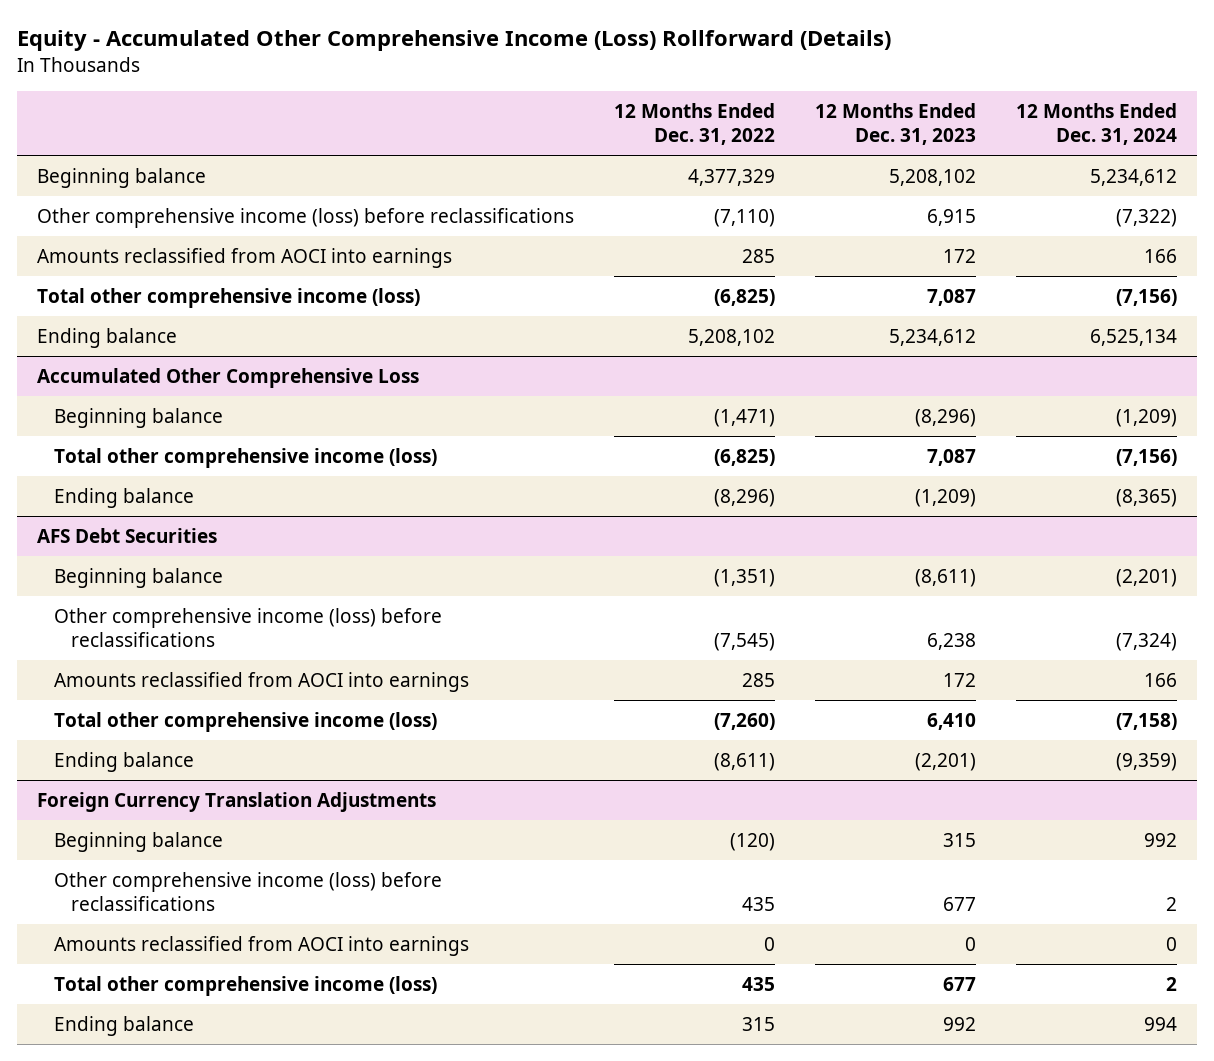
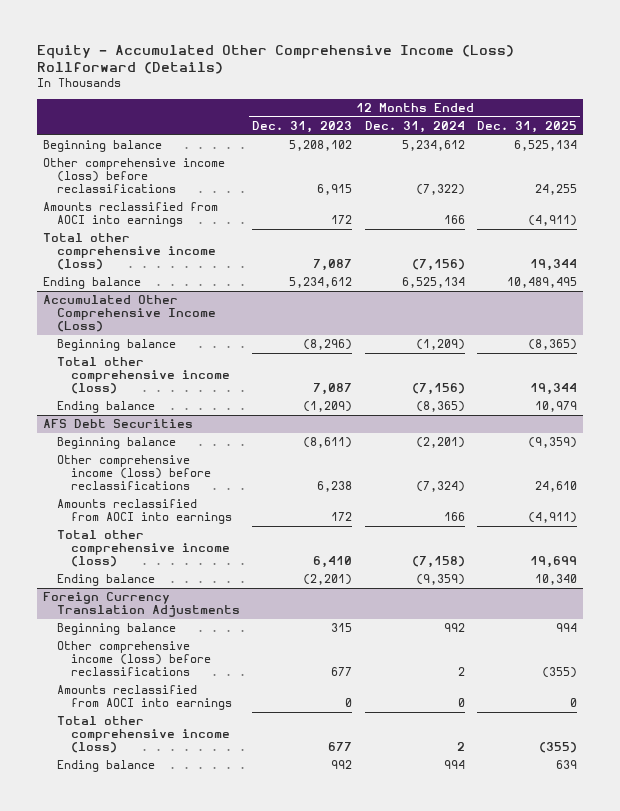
[613,102,775,146] 12 Months Ended Dec. 31, 2022 -> none
none -> [477,120,578,133] Dec. 31, 2025
[36,367,419,388] Accumulated Other Comprehensive Loss -> [43,295,217,333] Accumulated Other Comprehensive Income (Loss)

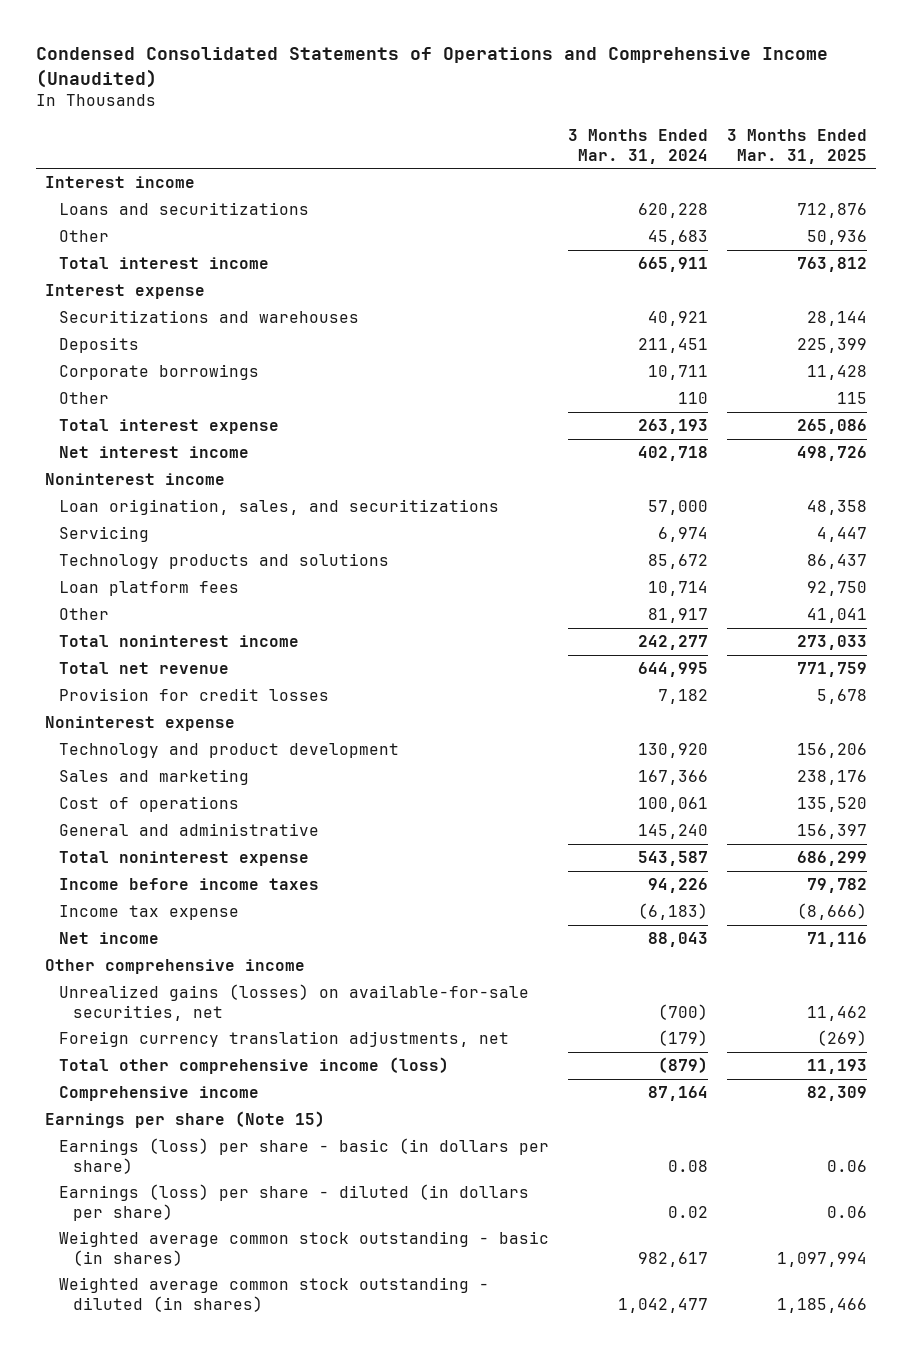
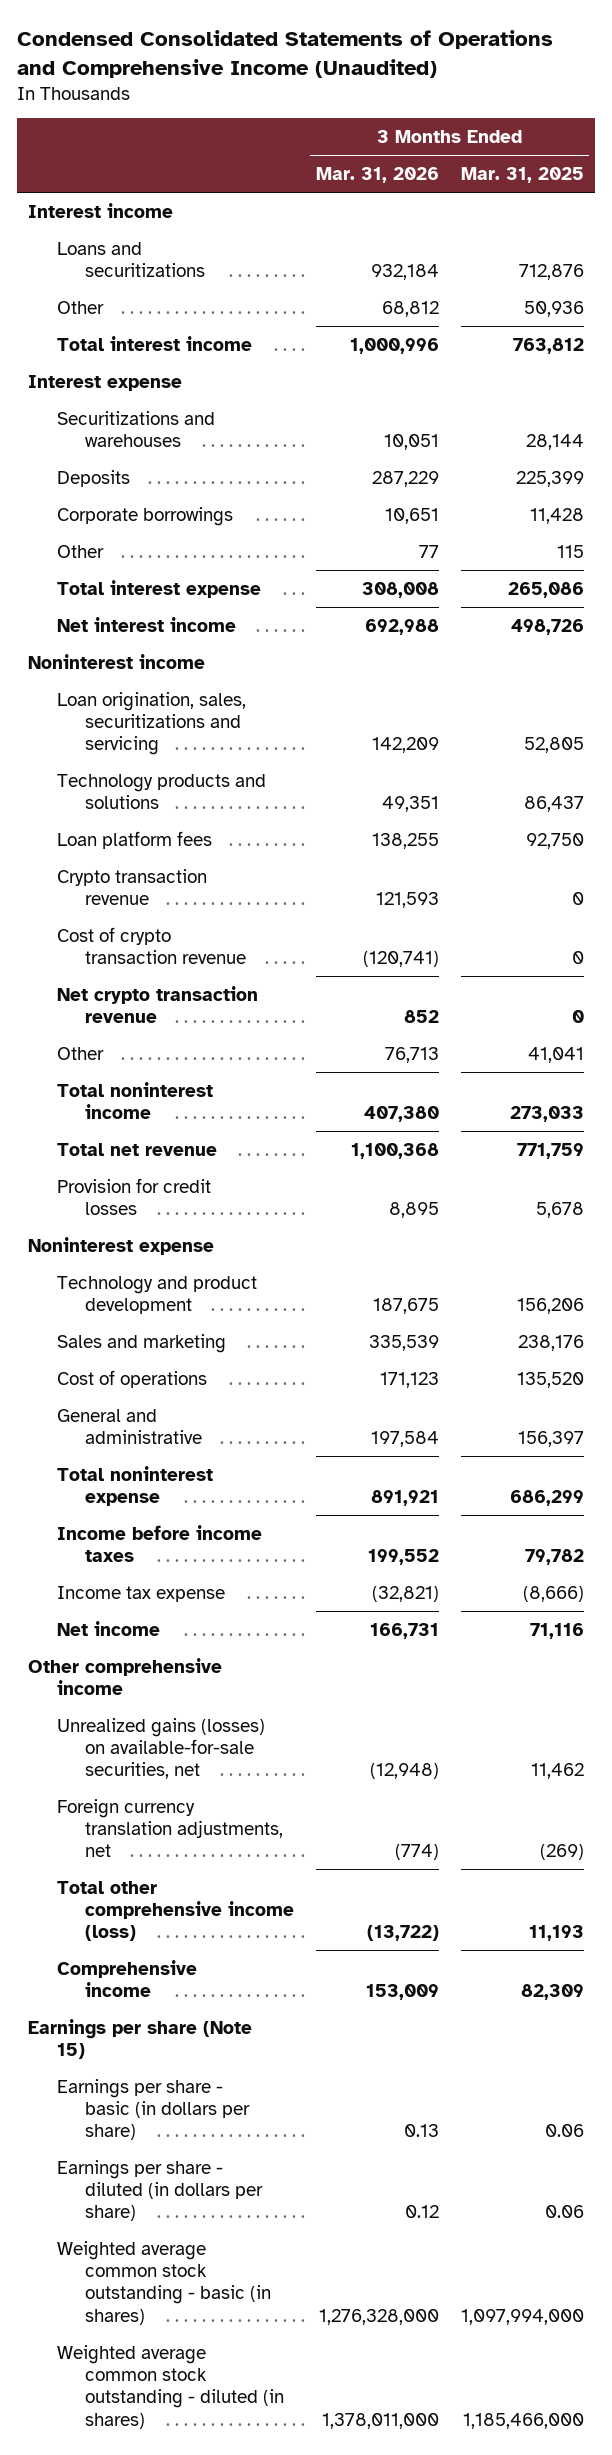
[567,128,708,164] 3 Months Ended Mar. 31, 2024 -> none
none -> [315,167,439,184] Mar. 31, 2026
[59,526,150,543] Servicing -> none
[59,499,500,516] Loan origination, sales, and securitizations -> [56,691,246,756] Loan origination, sales, securitizations and servicing
[806,500,867,516] 48,358 -> [523,737,584,754] 52,805
none -> [56,868,207,906] Crypto transaction revenue
none -> [56,926,247,965] Cost of crypto transaction revenue
none -> [56,985,258,1024] Net crypto transaction revenue
[59,1138,550,1174] Earnings (loss) per share - basic (in dollars per share) -> [56,2078,251,2141] Earnings per share - basic (in dollars per share)
[59,1184,530,1221] Earnings (loss) per share - diluted (in dollars per share) -> [56,2159,264,2222] Earnings per share - diluted (in dollars per share)
[776,1251,867,1267] 1,097,994 -> [460,2308,584,2325] 1,097,994,000
[776,1297,867,1313] 1,185,466 -> [462,2412,584,2429] 1,185,466,000

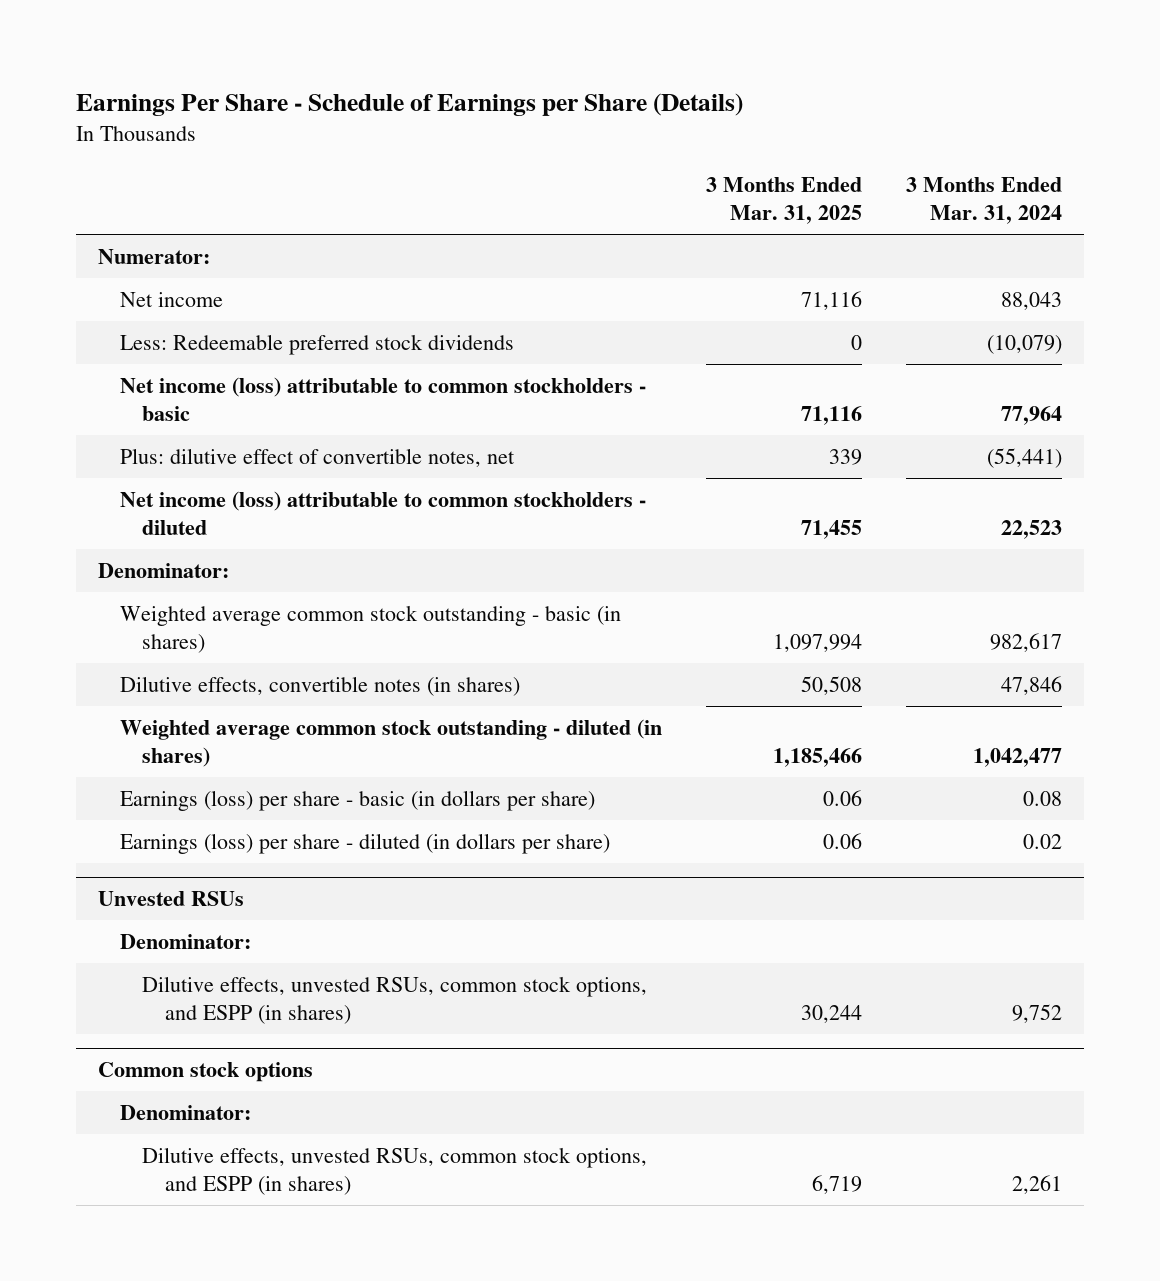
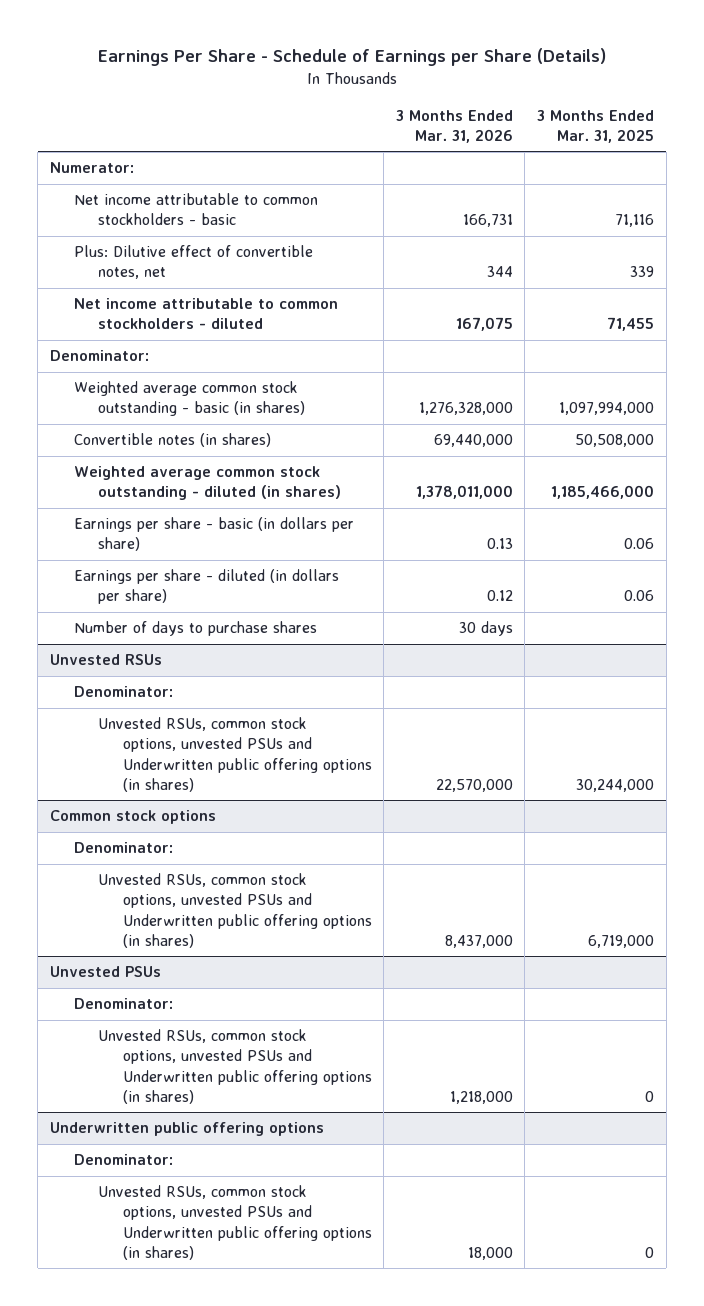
[906,176,1063,225] 3 Months Ended Mar. 31, 2024 -> none
none -> [395,109,513,143] 3 Months Ended Mar. 31, 2026
[120,291,224,307] Net income -> none
[120,333,515,355] Less: Redeemable preferred stock dividends -> none
[120,376,647,422] Net income (loss) attributable to common stockholders - basic -> [74,193,319,226] Net income attributable to common stockholders - basic
[120,447,516,467] Plus: dilutive effect of convertible notes, net -> [74,245,314,280] Plus: Dilutive effect of convertible notes, net
[120,490,647,536] Net income (loss) attributable to common stockholders - diluted -> [74,298,339,330] Net income attributable to common stockholders - diluted
[773,634,863,653] 1,097,994 -> [559,402,655,416] 1,097,994,000
[120,675,521,696] Dilutive effects, convertible notes (in shares) -> [74,433,272,448] Convertible notes (in shares)
[801,675,863,695] 50,508 -> [575,434,655,448] 50,508,000
[773,748,863,768] 1,185,466 -> [551,485,655,500] 1,185,466,000
[120,789,596,811] Earnings (loss) per share - basic (in dollars per share) -> [74,517,355,552] Earnings per share - basic (in dollars per share)
[120,832,611,854] Earnings (loss) per share - diluted (in dollars per share) -> [74,569,340,605] Earnings per share - diluted (in dollars per share)
none -> [74,621,318,637] Number of days to purchase shares
[142,975,648,1025] Dilutive effects, unvested RSUs, common stock options, and ESPP (in shares) -> [98,717,372,792] Unvested RSUs, common stock options, unvested PSUs and Underwritten public offering options (in shares)
[801,1005,863,1024] 30,244 -> [576,778,655,792] 30,244,000
[142,1146,648,1196] Dilutive effects, unvested RSUs, common stock options, and ESPP (in shares) -> [98,873,372,948] Unvested RSUs, common stock options, unvested PSUs and Underwritten public offering options (in shares)
[812,1175,863,1195] 6,719 -> [588,934,655,948] 6,719,000
none -> [49,966,161,978] Unvested PSUs
none -> [74,998,174,1010] Denominator:
none -> [98,1029,372,1104] Unvested RSUs, common stock options, unvested PSUs and Underwritten public offering options (in shares)
none -> [49,1122,324,1137] Underwritten public offering options
none -> [74,1154,174,1166] Denominator:
none -> [98,1185,372,1260] Unvested RSUs, common stock options, unvested PSUs and Underwritten public offering options (in shares)

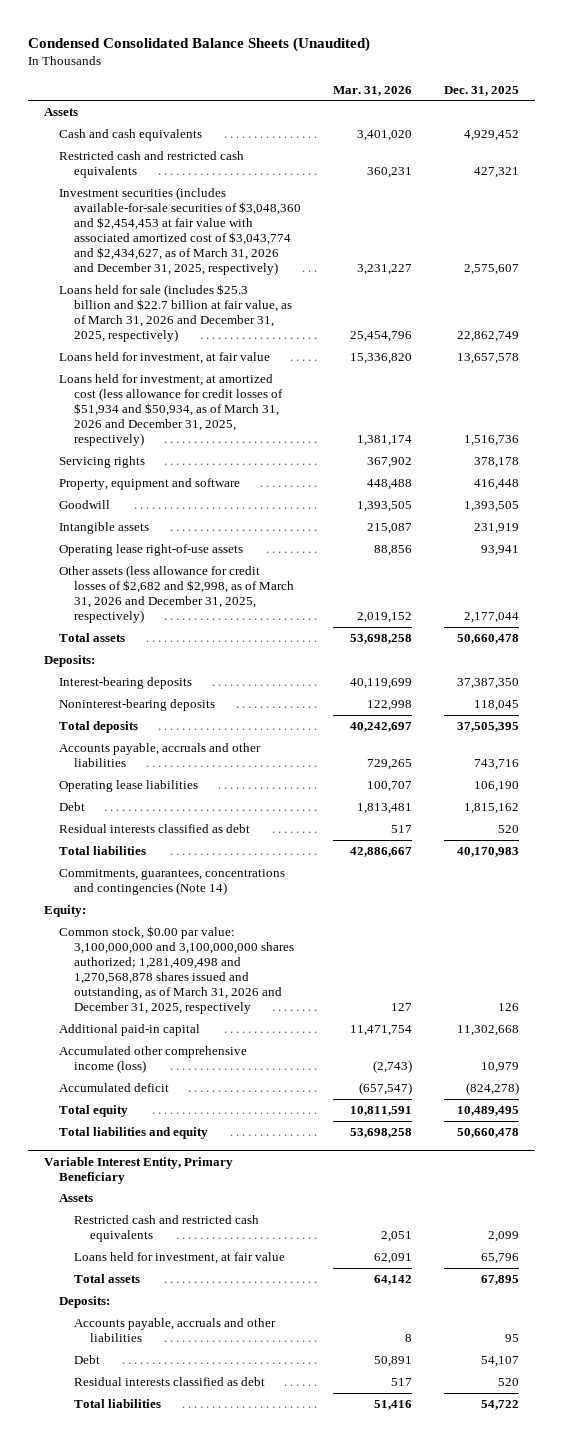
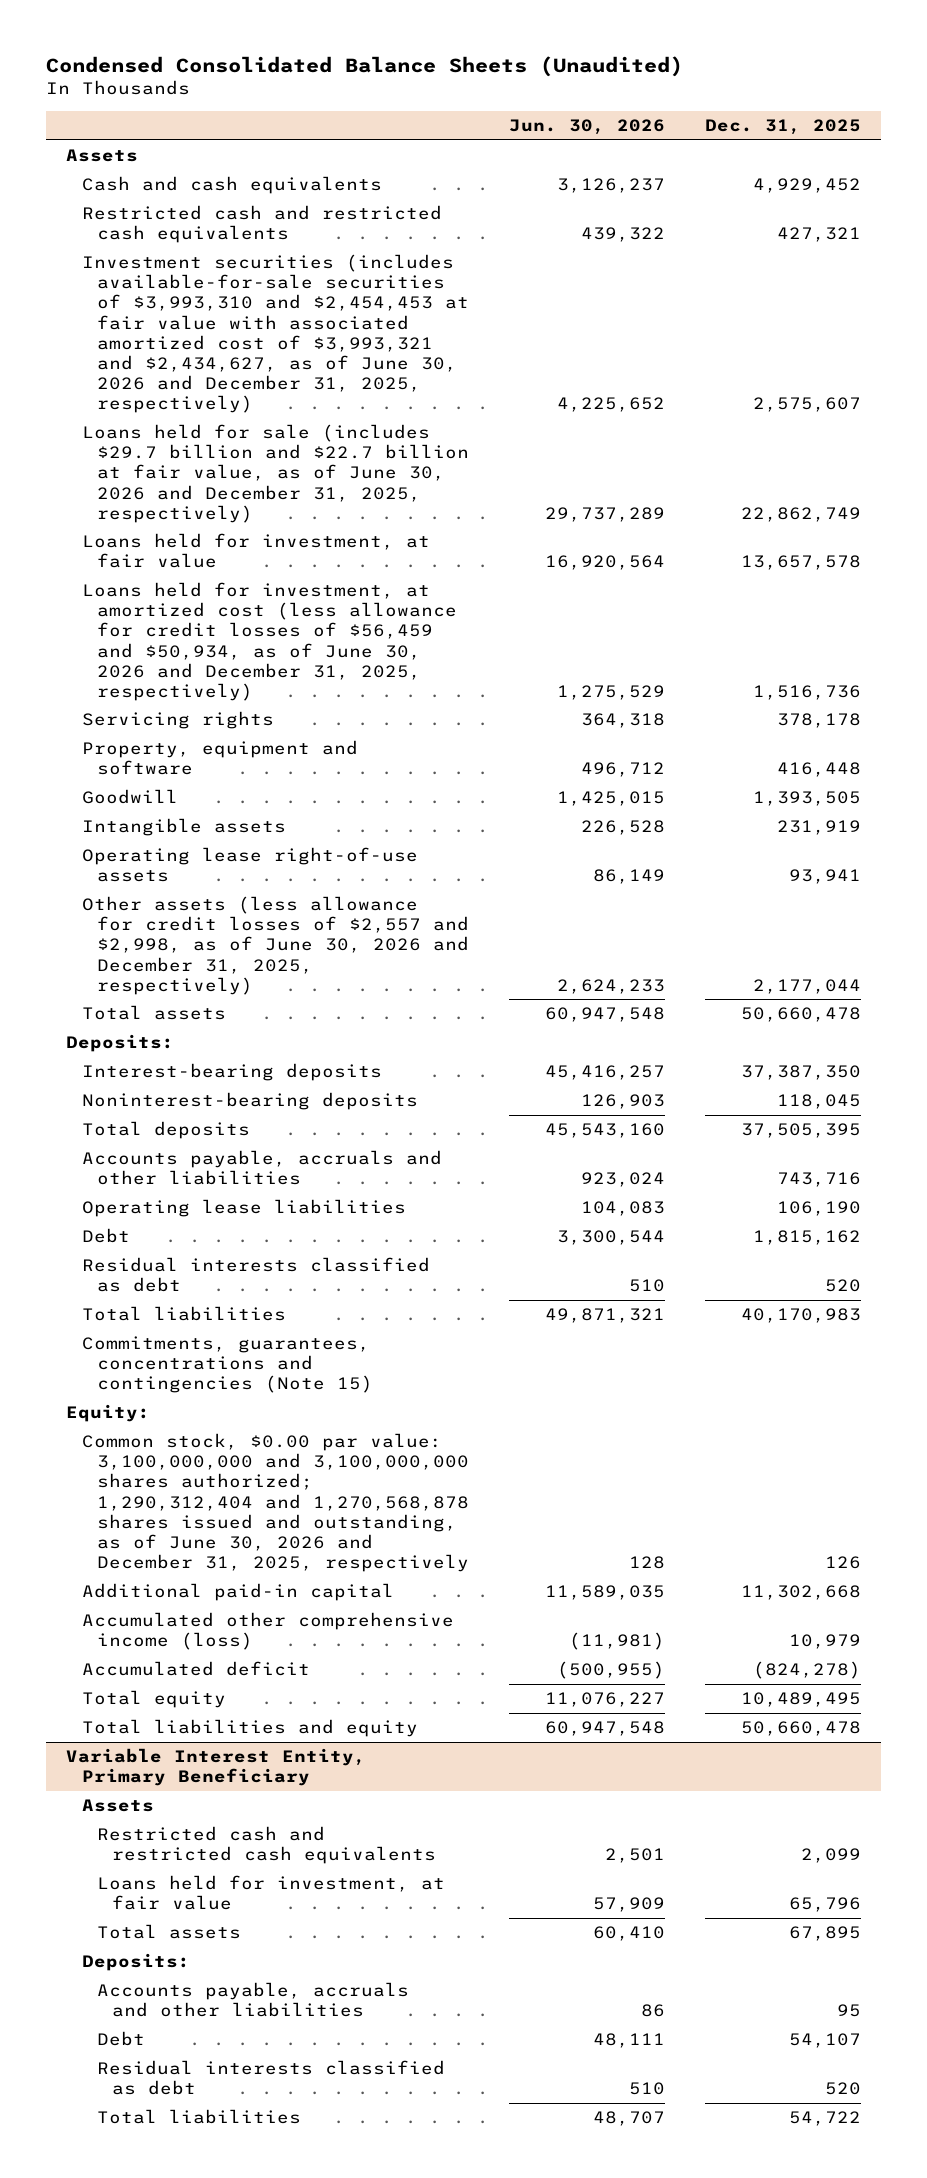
[333,85,413,96] Mar. 31, 2026 -> none
none -> [508,118,665,135] Jun. 30, 2026
[58,187,302,276] Investment securities (includes available-for-sale securities of $3,048,360 and $2,454,453 at fair value with associated amortized cost of $3,043,774 and $2,434,627, as of March 31, 2026 and December 31, 2025, respectively) -> [81,254,469,414] Investment securities (includes available-for-sale securities of $3,993,310 and $2,454,453 at fair value with associated amortized cost of $3,993,321 and $2,434,627, as of June 30, 2026 and December 31, 2025, respectively)
[58,284,293,343] Loans held for sale (includes $25.3 billion and $22.7 billion at fair value, as of March 31, 2026 and December 31, 2025, respectively) -> [81,424,469,523] Loans held for sale (includes $29.7 billion and $22.7 billion at fair value, as of June 30, 2026 and December 31, 2025, respectively)
[58,374,284,447] Loans held for investment, at amortized cost (less allowance for credit losses of $51,934 and $50,934, as of March 31, 2026 and December 31, 2025, respectively) -> [81,582,457,701] Loans held for investment, at amortized cost (less allowance for credit losses of $56,459 and $50,934, as of June 30, 2026 and December 31, 2025, respectively)
[58,565,295,624] Other assets (less allowance for credit losses of $2,682 and $2,998, as of March 31, 2026 and December 31, 2025, respectively) -> [81,896,469,995] Other assets (less allowance for credit losses of $2,557 and $2,998, as of June 30, 2026 and December 31, 2025, respectively)
[58,869,285,896] Commitments, guarantees, concentrations and contingencies (Note 14) -> [81,1336,373,1394] Commitments, guarantees, concentrations and contingencies (Note 15)
[58,926,295,1015] Common stock, $0.00 par value: 3,100,000,000 and 3,100,000,000 shares authorized; 1,281,409,498 and 1,270,568,878 shares issued and outstanding, as of March 31, 2026 and December 31, 2025, respectively -> [81,1433,469,1572] Common stock, $0.00 par value: 3,100,000,000 and 3,100,000,000 shares authorized; 1,290,312,404 and 1,270,568,878 shares issued and outstanding, as of June 30, 2026 and December 31, 2025, respectively

